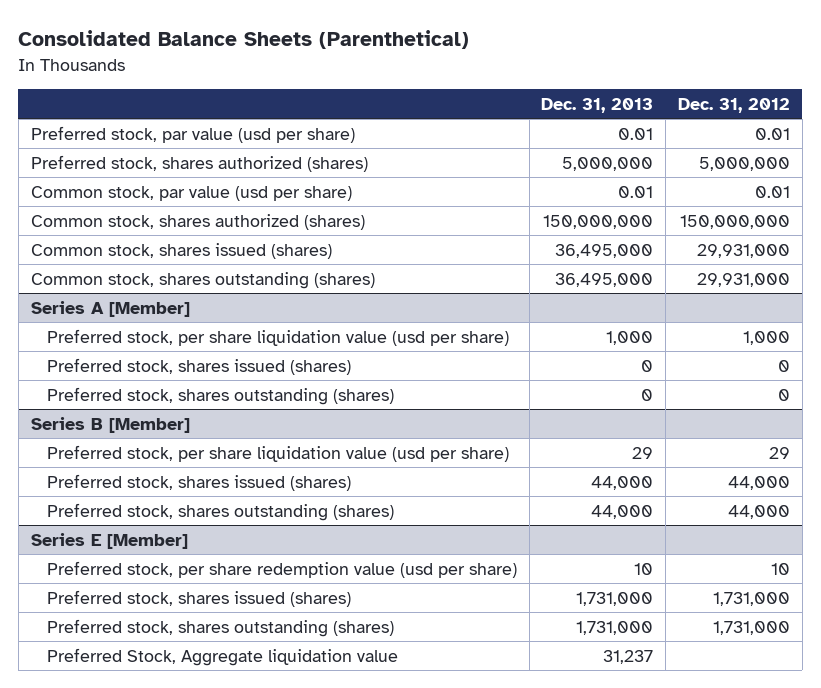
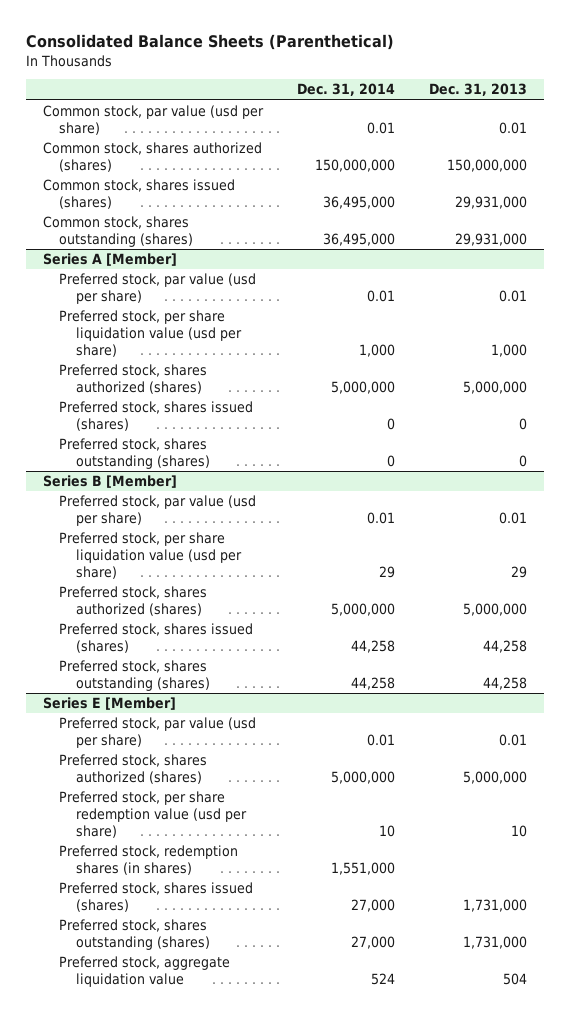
[677,97,790,113] Dec. 31, 2012 -> none
none -> [296,83,395,97] Dec. 31, 2014
[30,125,355,143] Preferred stock, par value (usd per share) -> none
[30,154,368,172] Preferred stock, shares authorized (shares) -> none
[555,243,654,258] 36,495,000 -> [454,195,527,209] 29,931,000
[555,272,654,287] 36,495,000 -> [454,232,527,246] 29,931,000
none -> [59,273,257,304] Preferred stock, par value (usd per share)
none -> [59,364,208,394] Preferred stock, shares authorized (shares)
none -> [59,495,257,526] Preferred stock, par value (usd per share)
none -> [59,586,208,616] Preferred stock, shares authorized (shares)
[591,475,654,490] 44,000 -> [482,639,527,653] 44,258
[591,504,654,519] 44,000 -> [482,676,527,690] 44,258
none -> [59,717,257,748] Preferred stock, par value (usd per share)
none -> [59,754,208,784] Preferred stock, shares authorized (shares)
none -> [59,845,239,875] Preferred stock, redemption shares (in shares)
[46,647,398,666] Preferred Stock, Aggregate liquidation value -> [59,956,231,987] Preferred stock, aggregate liquidation value
[603,649,654,664] 31,237 -> [502,972,527,985] 504

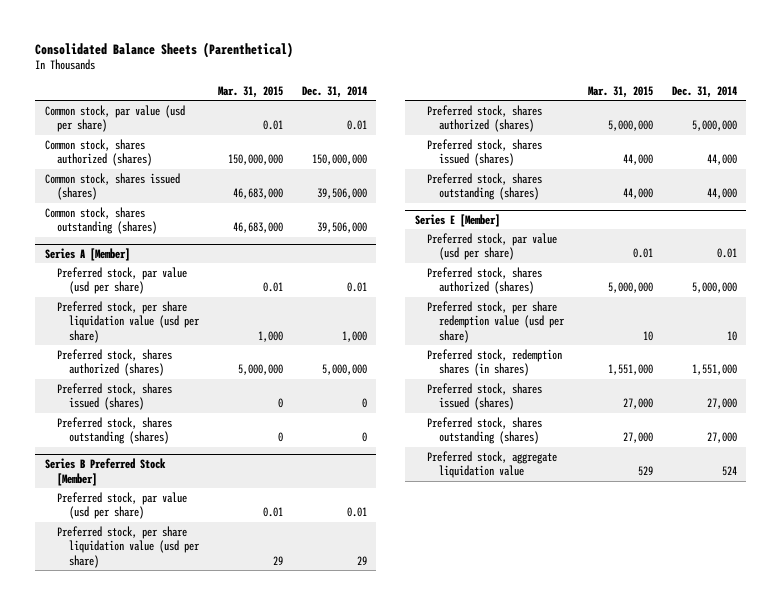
[428,83,527,97] Dec. 31, 2013 -> none
none -> [217,85,283,98] Mar. 31, 2015
[322,195,395,209] 36,495,000 -> [316,188,367,200] 39,506,000
[322,232,395,246] 36,495,000 -> [316,222,367,234] 39,506,000
[42,475,177,489] Series B [Member] -> [44,457,166,486] Series B Preferred Stock [Member]
[350,639,395,653] 44,258 -> [706,154,737,166] 44,000
[350,676,395,690] 44,258 -> [706,188,737,200] 44,000

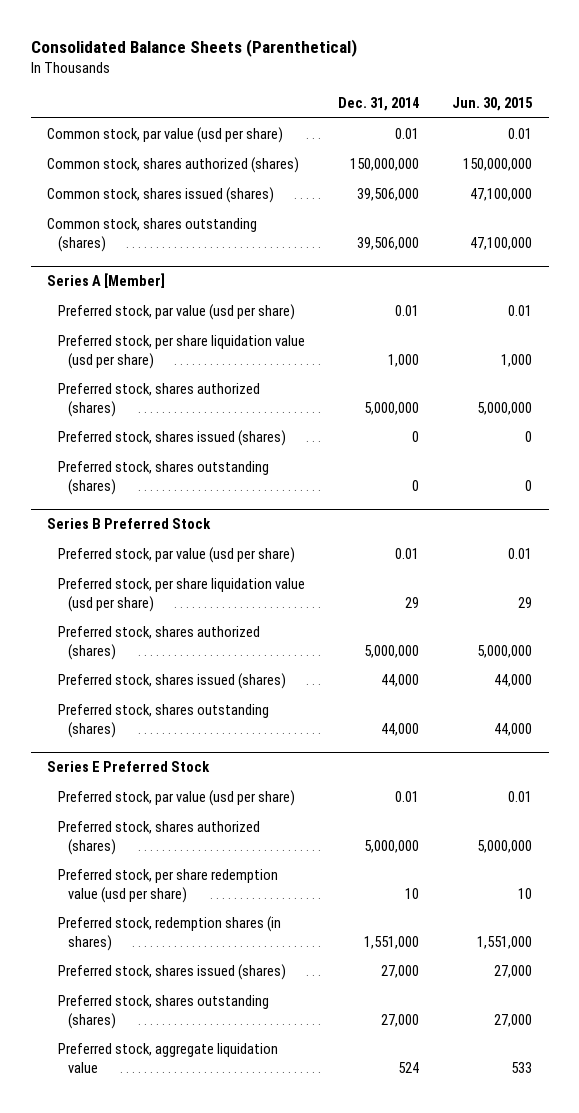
[217,85,283,98] Mar. 31, 2015 -> none
none -> [452,96,534,111] Jun. 30, 2015
[44,457,166,486] Series B Preferred Stock [Member] -> [47,518,212,530] Series B Preferred Stock
[414,213,500,227] Series E [Member] -> [47,761,211,773] Series E Preferred Stock

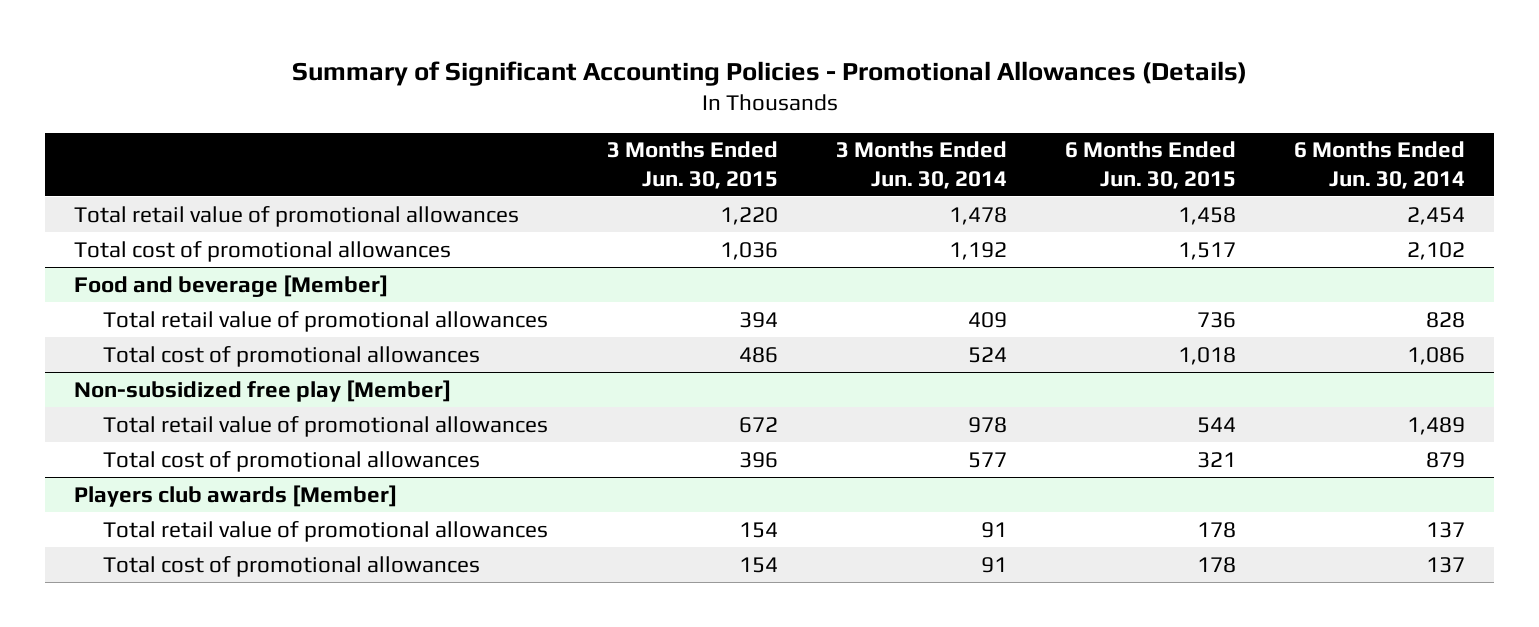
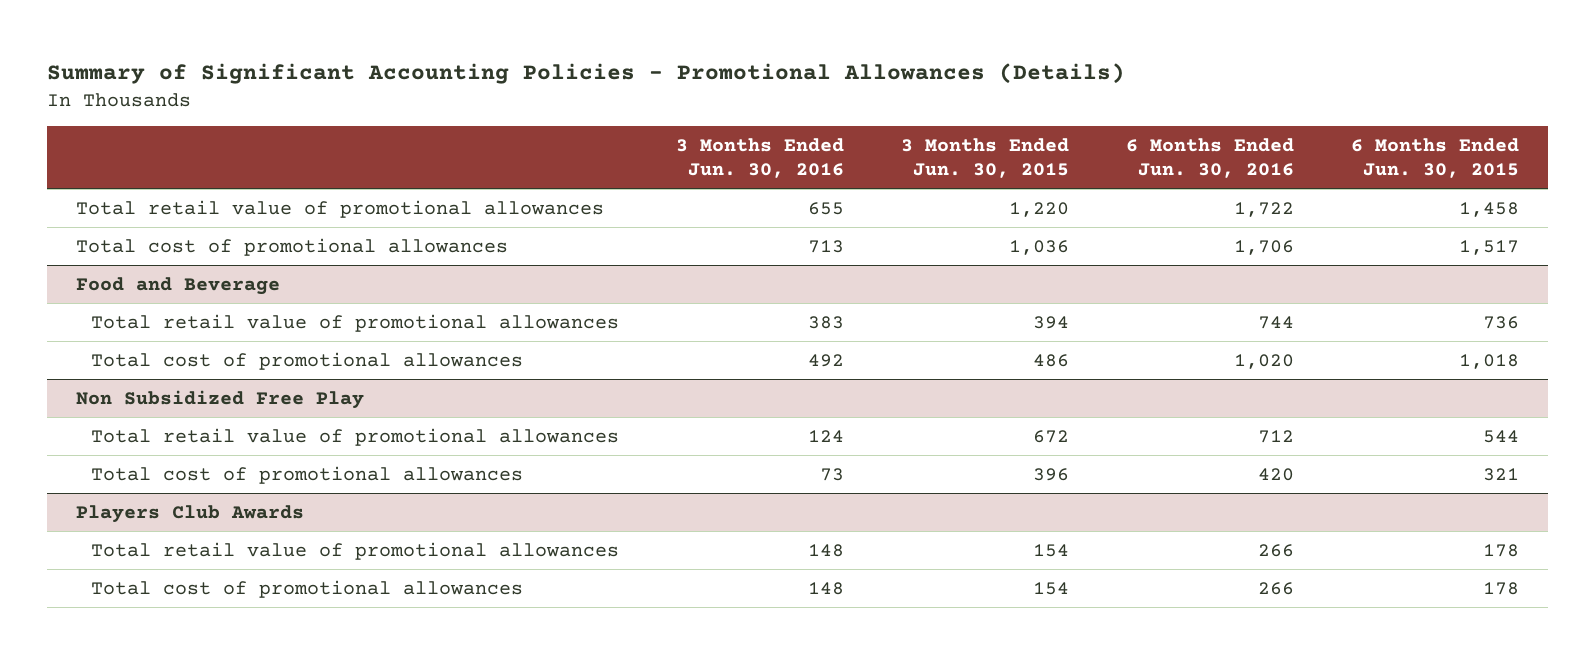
[835,141,1007,189] 3 Months Ended Jun. 30, 2014 -> none
[1294,141,1466,189] 6 Months Ended Jun. 30, 2014 -> none
none -> [676,138,845,179] 3 Months Ended Jun. 30, 2016
none -> [1126,138,1295,179] 6 Months Ended Jun. 30, 2016
[74,274,389,297] Food and beverage [Member] -> [75,276,280,295] Food and Beverage
[74,379,452,402] Non-subsidized free play [Member] -> [75,389,364,409] Non Subsidized Free Play
[74,484,398,507] Players club awards [Member] -> [75,504,304,523] Players Club Awards

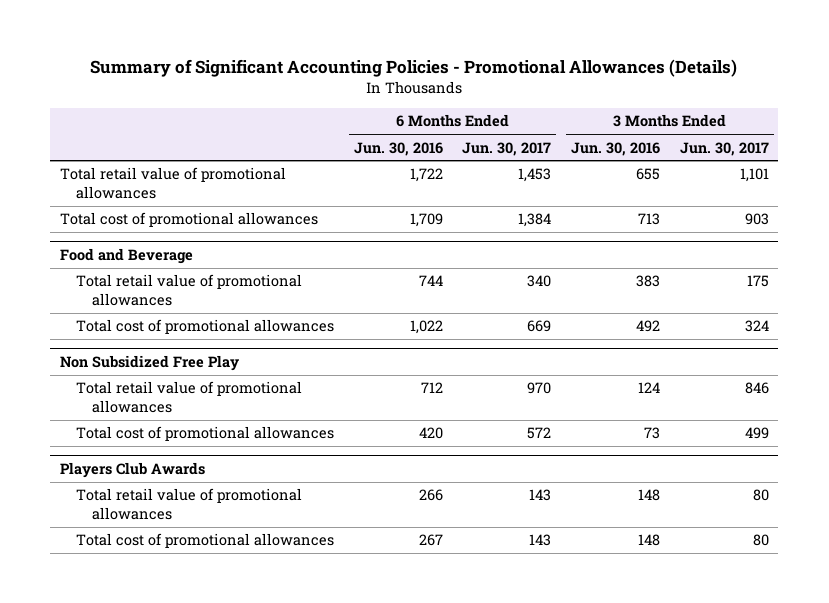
[901,138,1070,179] 3 Months Ended Jun. 30, 2015 -> none
[1351,138,1520,179] 6 Months Ended Jun. 30, 2015 -> none
none -> [462,141,552,156] Jun. 30, 2017
none -> [679,141,769,156] Jun. 30, 2017
[1234,239,1295,255] 1,706 -> [409,213,443,228] 1,709
[1234,353,1295,369] 1,020 -> [409,320,443,335] 1,022
[1258,581,1295,595] 266 -> [418,534,443,547] 267

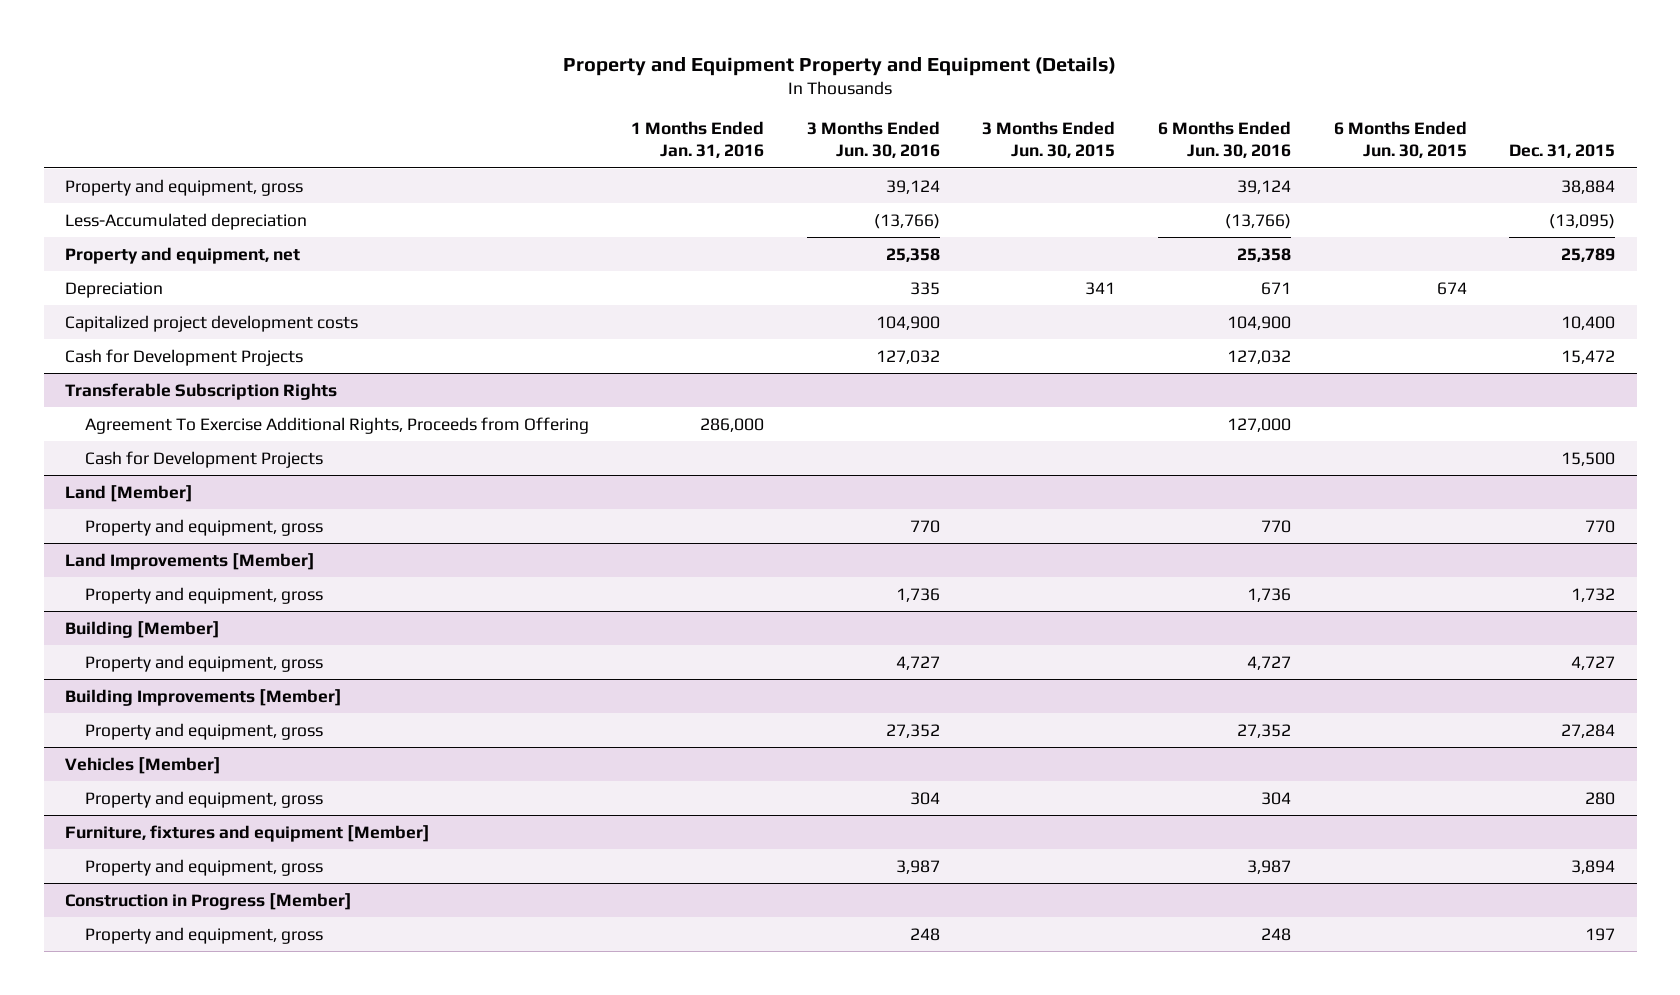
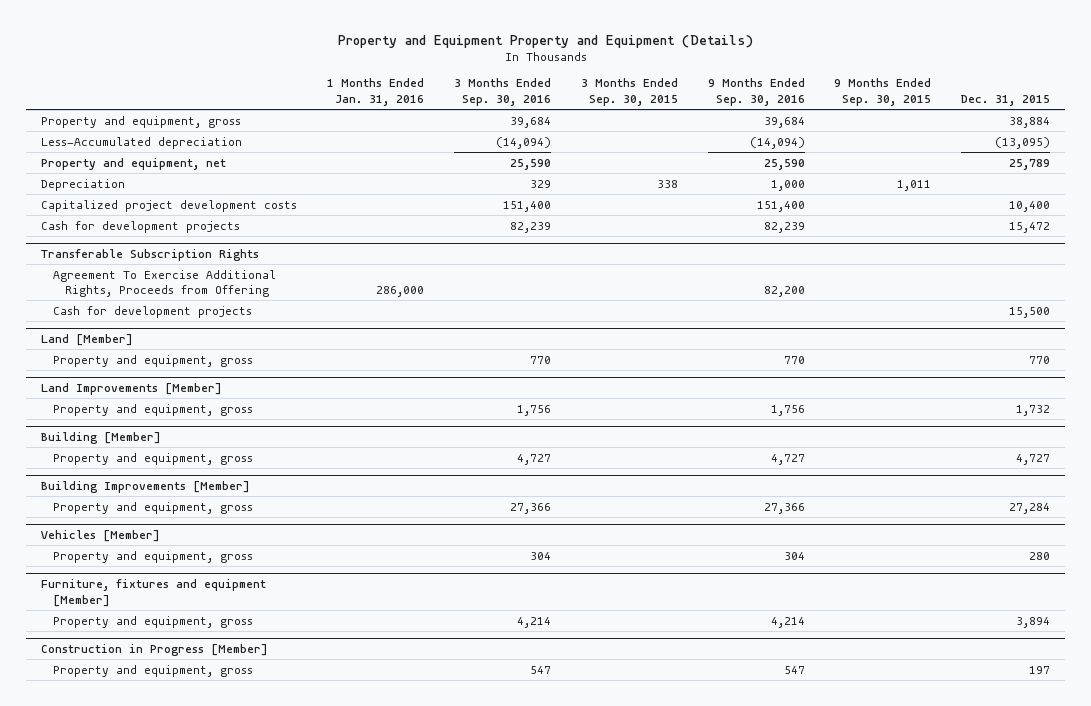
[806,121,940,159] 3 Months Ended Jun. 30, 2016 -> none
[982,121,1116,159] 3 Months Ended Jun. 30, 2015 -> none
[1158,121,1292,159] 6 Months Ended Jun. 30, 2016 -> none
[1333,121,1467,159] 6 Months Ended Jun. 30, 2015 -> none
none -> [453,78,551,106] 3 Months Ended Sep. 30, 2016
none -> [580,78,678,106] 3 Months Ended Sep. 30, 2015
none -> [707,78,805,106] 9 Months Ended Sep. 30, 2016
none -> [834,78,932,106] 9 Months Ended Sep. 30, 2015
[65,348,304,366] Cash for Development Projects -> [41,220,241,233] Cash for development projects
[84,450,323,468] Cash for Development Projects -> [52,305,252,318] Cash for development projects

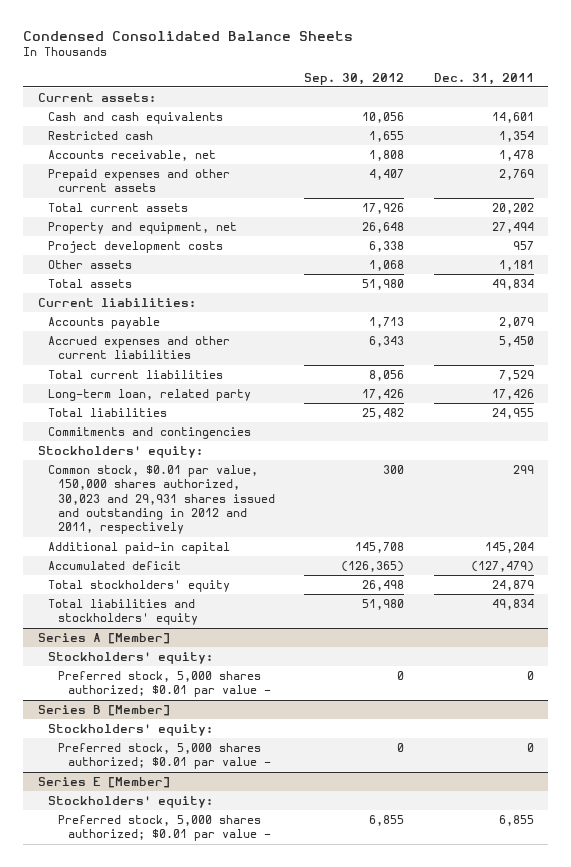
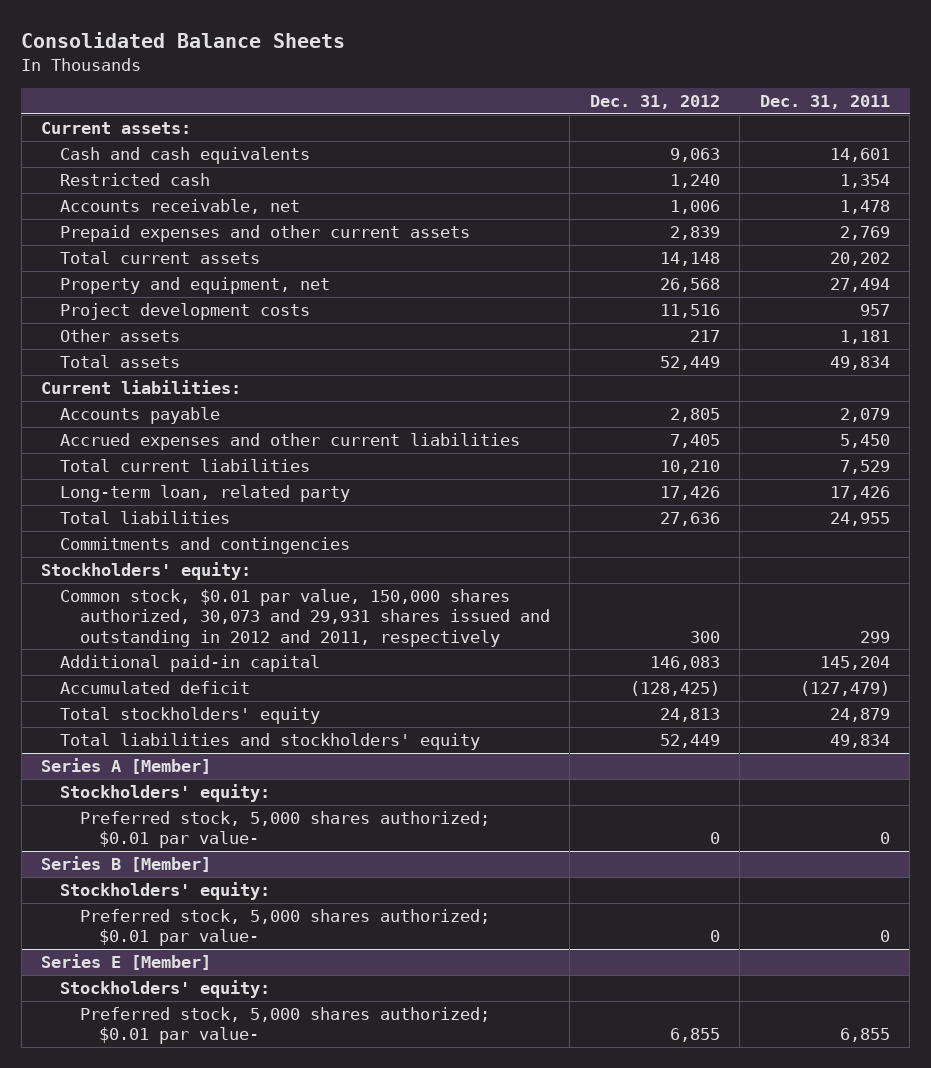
[22,30,353,41] Condensed Consolidated Balance Sheets -> [21,31,346,48] Consolidated Balance Sheets
[304,72,405,85] Sep. 30, 2012 -> none
none -> [589,95,720,110] Dec. 31, 2012
[47,464,275,535] Common stock, $0.01 par value, 150,000 shares authorized, 30,023 and 29,931 shares issued and outstanding in 2012 and 2011, respectively -> [60,589,550,647] Common stock, $0.01 par value, 150,000 shares authorized, 30,073 and 29,931 shares issued and outstanding in 2012 and 2011, respectively
[57,670,271,698] Preferred stock, 5,000 shares authorized; $0.01 par value - -> [79,811,490,849] Preferred stock, 5,000 shares authorized; $0.01 par value-
[57,742,271,770] Preferred stock, 5,000 shares authorized; $0.01 par value - -> [79,909,490,947] Preferred stock, 5,000 shares authorized; $0.01 par value-
[57,814,271,842] Preferred stock, 5,000 shares authorized; $0.01 par value - -> [79,1007,490,1045] Preferred stock, 5,000 shares authorized; $0.01 par value-

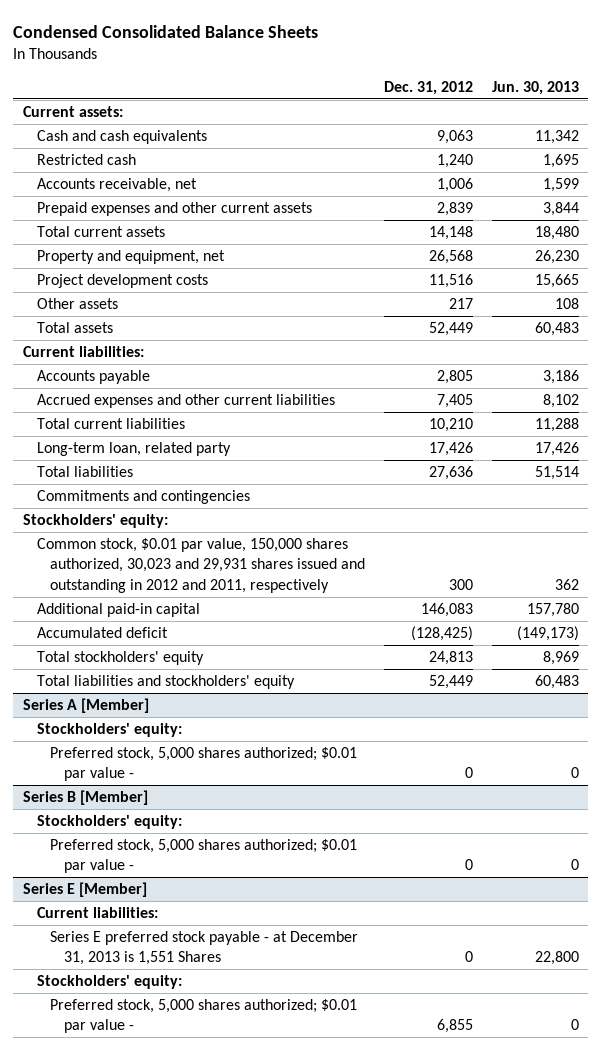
[21,31,346,48] Consolidated Balance Sheets -> [13,24,319,38] Condensed Consolidated Balance Sheets
[759,95,890,110] Dec. 31, 2011 -> none
none -> [491,80,579,95] Jun. 30, 2013
[60,589,550,647] Common stock, $0.01 par value, 150,000 shares authorized, 30,073 and 29,931 shares issued and outstanding in 2012 and 2011, respectively -> [36,538,366,593] Common stock, $0.01 par value, 150,000 shares authorized, 30,023 and 29,931 shares issued and outstanding in 2012 and 2011, respectively
[79,811,490,849] Preferred stock, 5,000 shares authorized; $0.01 par value- -> [50,747,358,782] Preferred stock, 5,000 shares authorized; $0.01 par value -
[79,909,490,947] Preferred stock, 5,000 shares authorized; $0.01 par value- -> [50,839,358,874] Preferred stock, 5,000 shares authorized; $0.01 par value -
none -> [36,907,158,919] Current liabilities:
none -> [50,931,359,966] Series E preferred stock payable - at December 31, 2013 is 1,551 Shares
[79,1007,490,1045] Preferred stock, 5,000 shares authorized; $0.01 par value- -> [50,999,358,1034] Preferred stock, 5,000 shares authorized; $0.01 par value -

